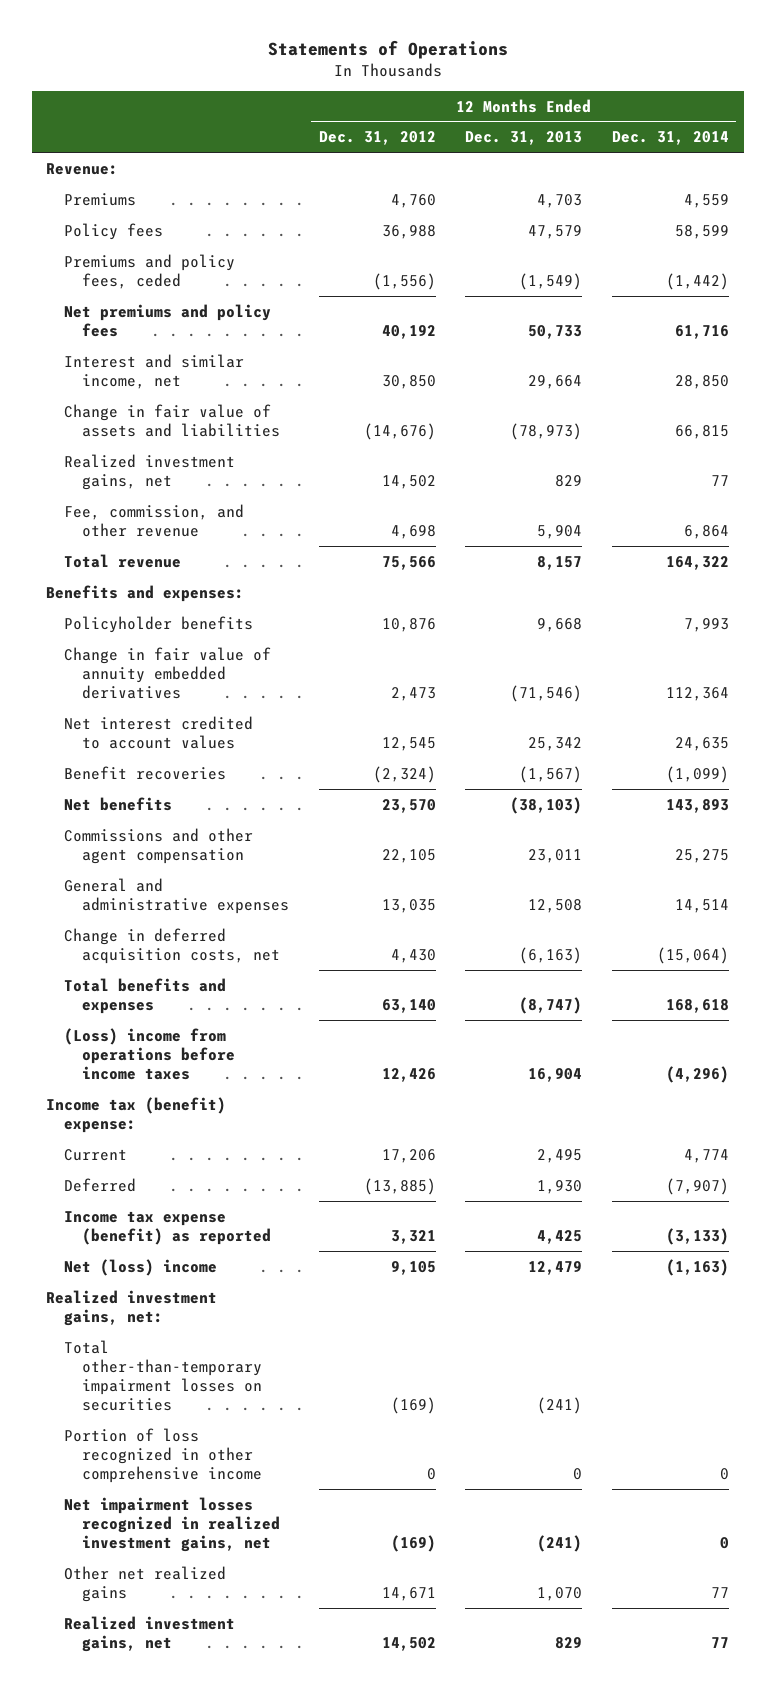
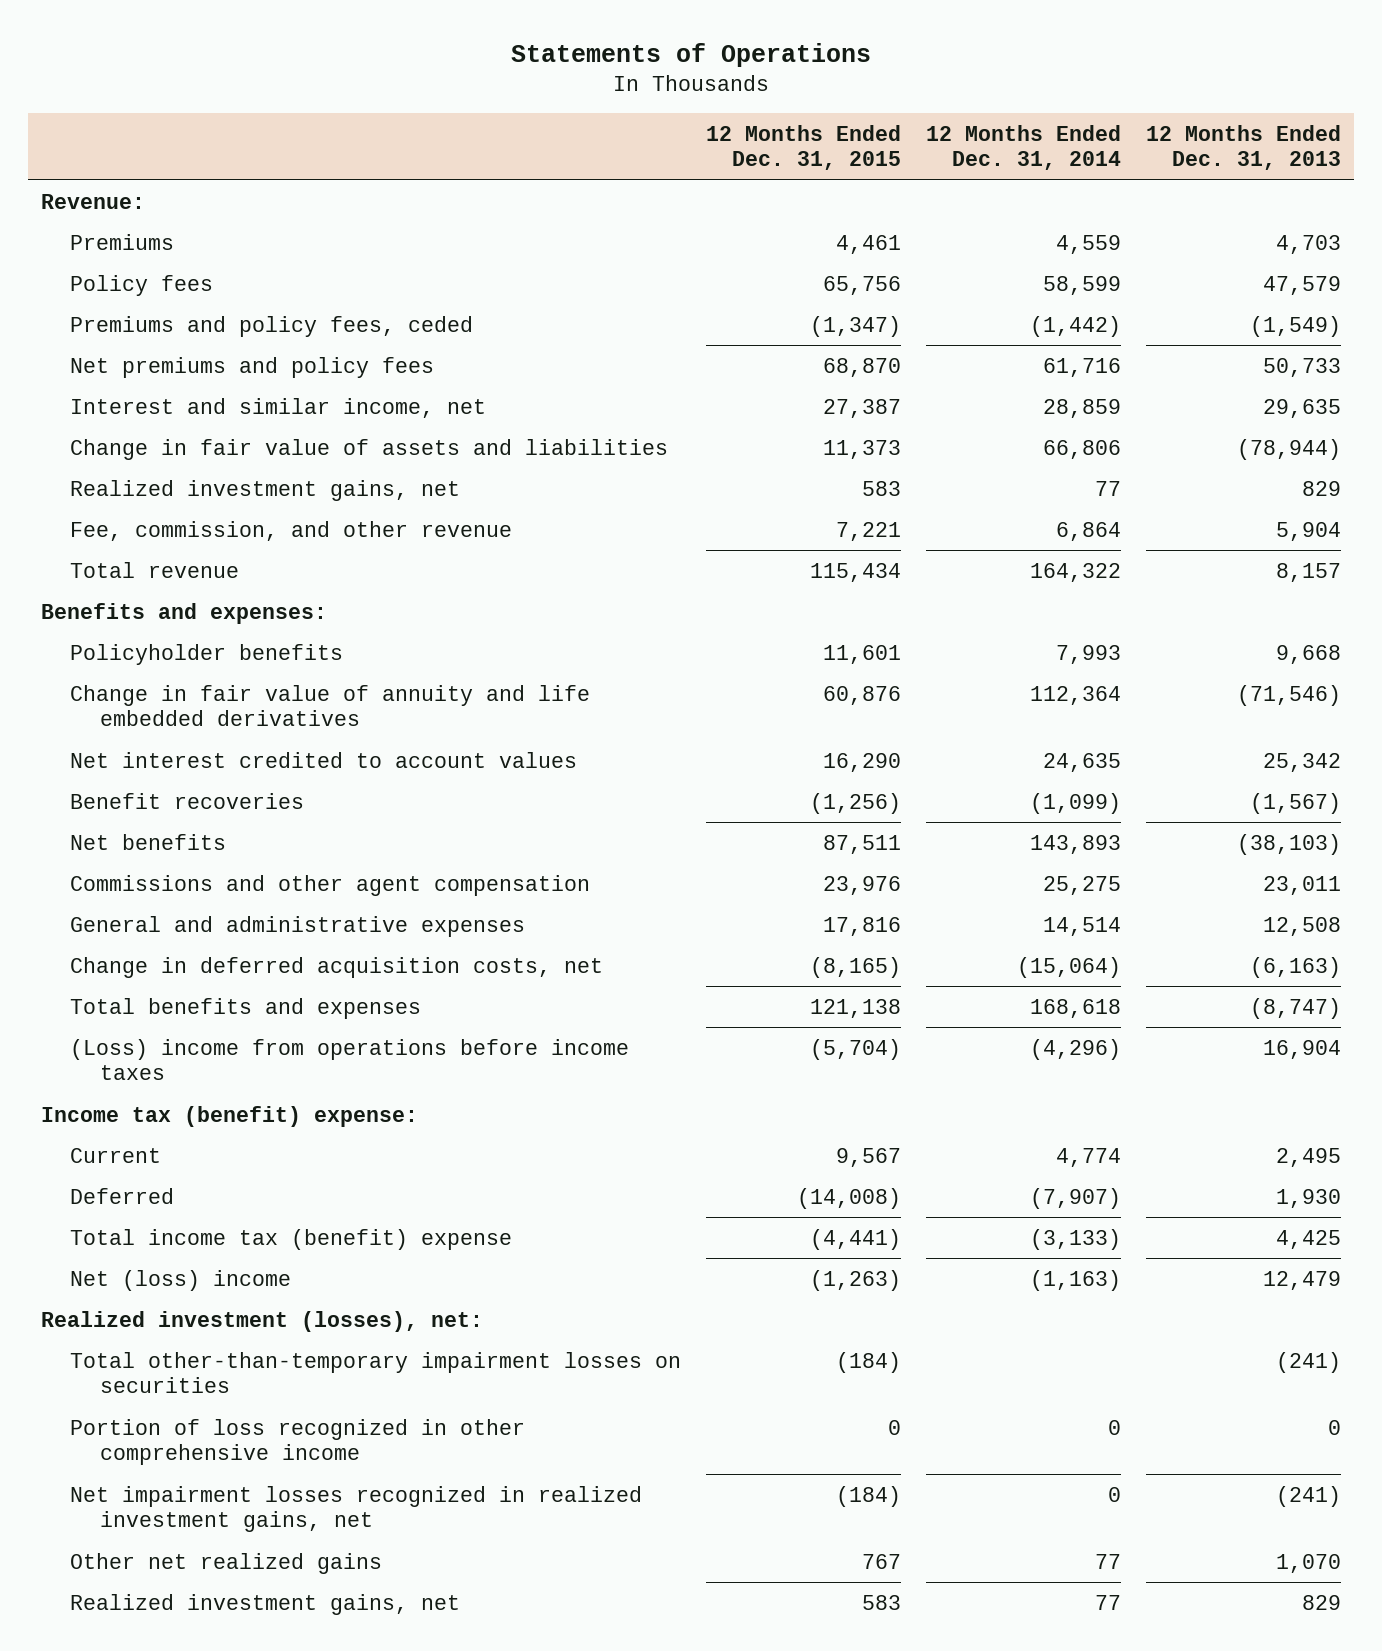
[318,131,436,146] Dec. 31, 2012 -> none
none -> [706,124,902,171] 12 Months Ended Dec. 31, 2015
[528,374,583,389] 29,664 -> [1263,398,1342,418] 29,635
[674,374,729,389] 28,850 -> [1043,398,1122,418] 28,859
[510,422,583,440] (78,973) -> [1237,438,1342,460] (78,944)
[674,424,729,439] 66,815 -> [1043,439,1122,459] 66,806
[64,646,272,699] Change in fair value of annuity embedded derivatives -> [70,684,591,727] Change in fair value of annuity and life embedded derivatives
[64,1210,272,1245] Income tax expense (benefit) as reported -> [70,1228,513,1250] Total income tax (benefit) expense
[46,1289,218,1326] Realized investment gains, net: -> [40,1310,483,1332] Realized investment (losses), net:

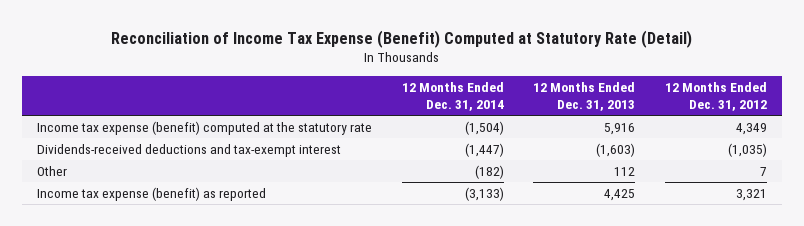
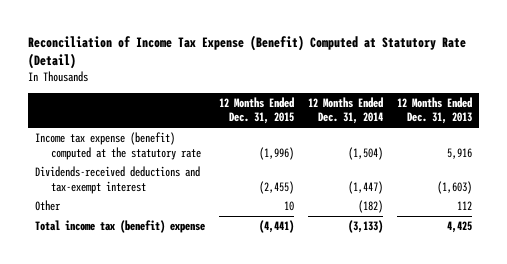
[664,82,767,112] 12 Months Ended Dec. 31, 2012 -> none
none -> [219,96,295,125] 12 Months Ended Dec. 31, 2015
[37,186,267,201] Income tax expense (benefit) as reported -> [35,220,206,234] Total income tax (benefit) expense

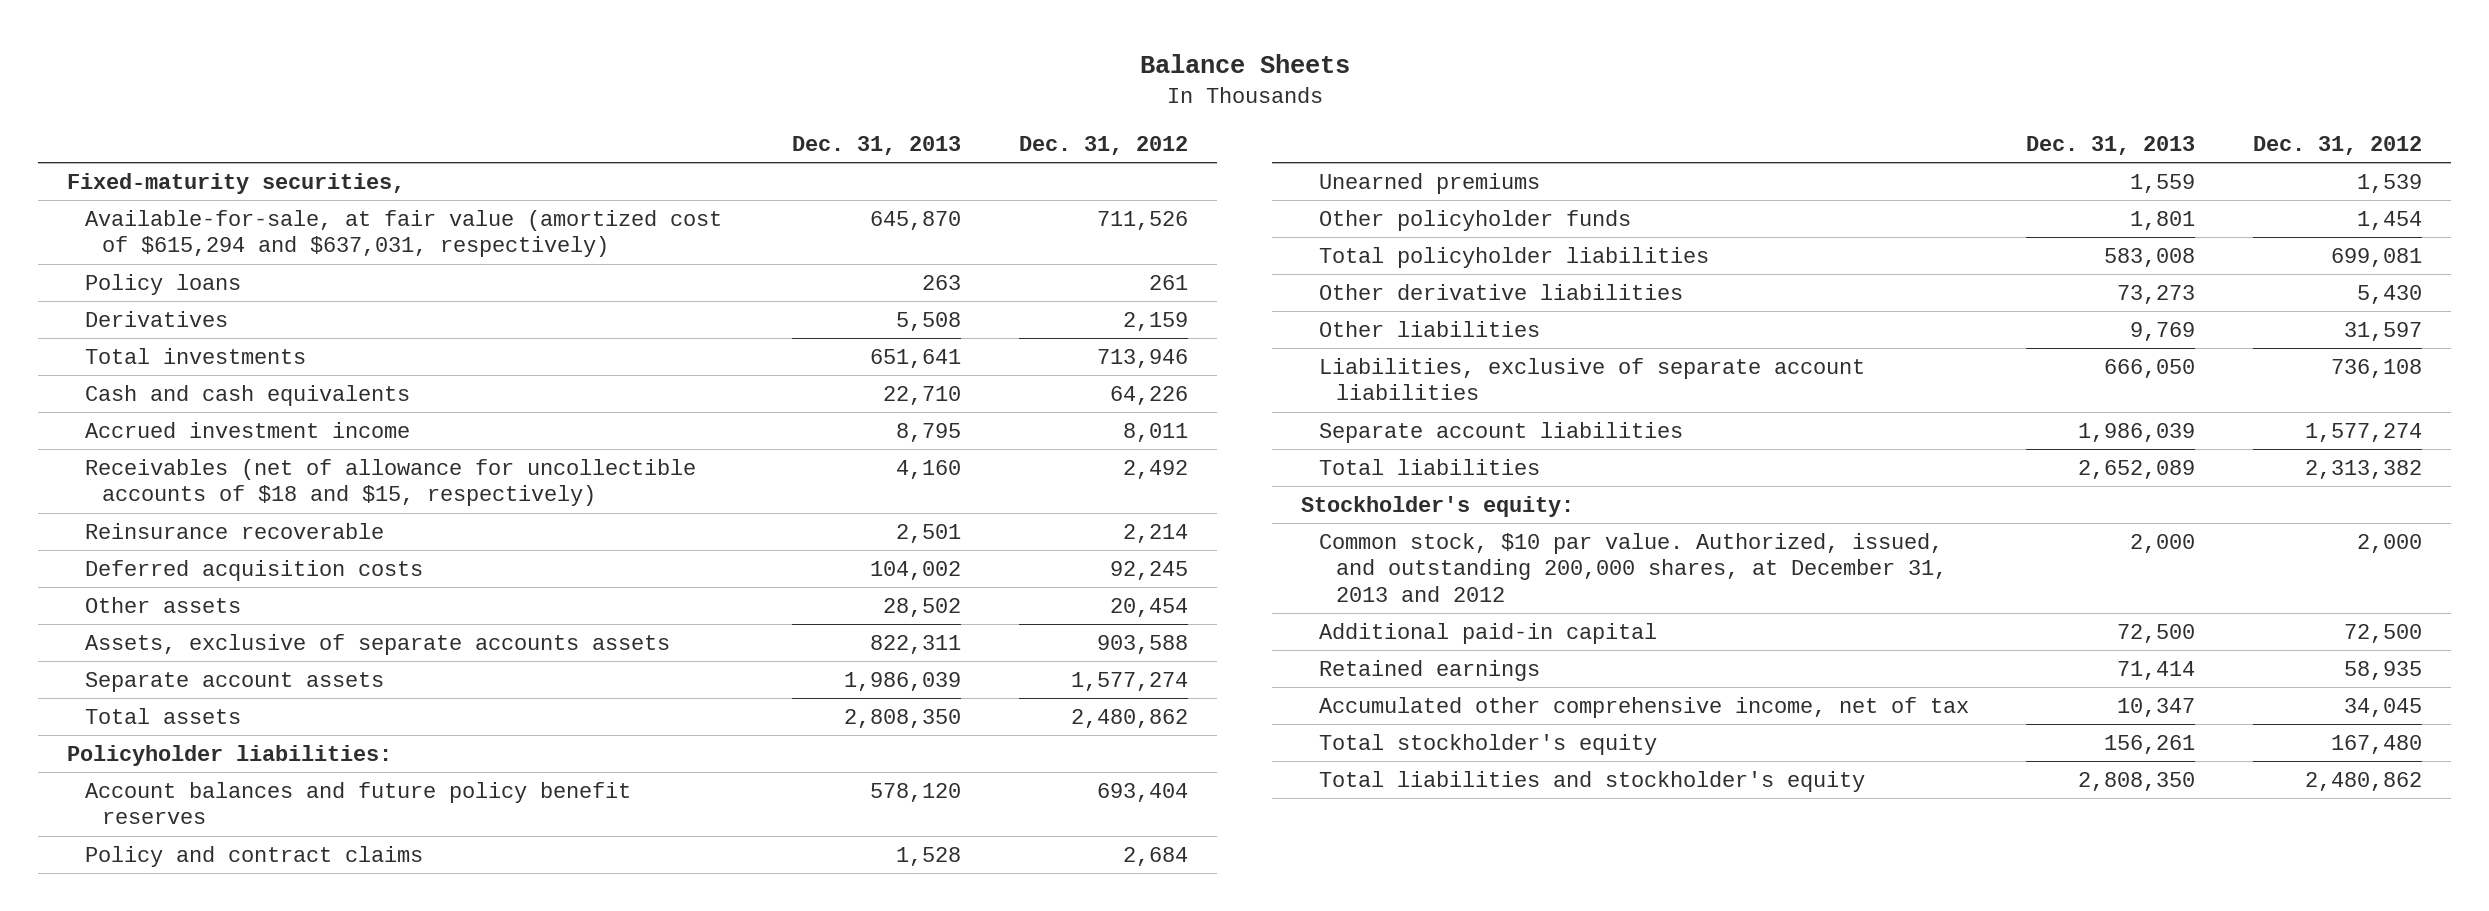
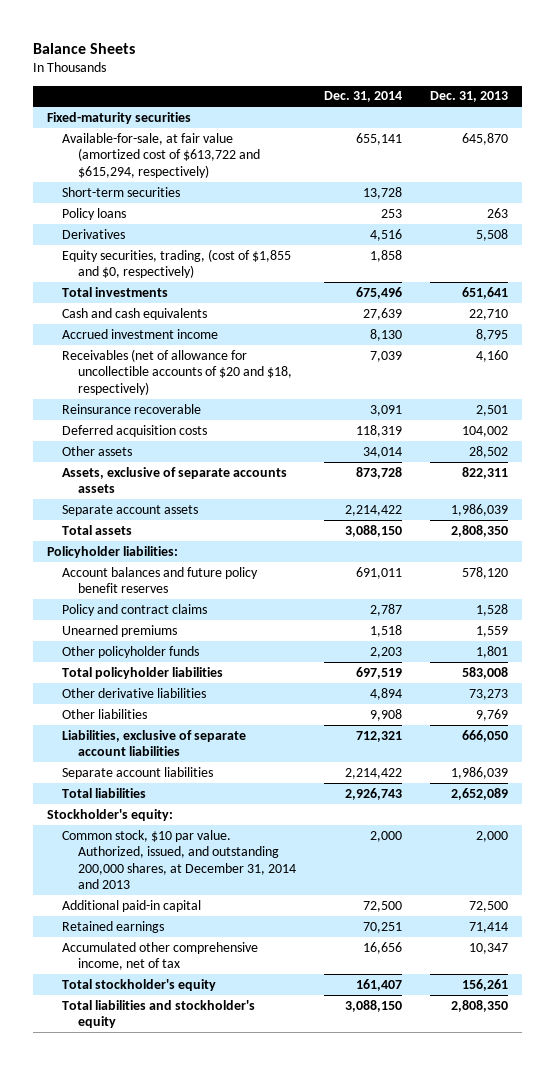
[1019,135,1189,155] Dec. 31, 2012 -> none
none -> [324,91,403,103] Dec. 31, 2014
[67,172,406,194] Fixed-maturity securities, -> [47,111,192,124] Fixed-maturity securities
[84,209,722,258] Available-for-sale, at fair value (amortized cost of $615,294 and $637,031, respectively) -> [62,132,260,178] Available-for-sale, at fair value (amortized cost of $613,722 and $615,294, respectively)
none -> [62,186,181,197] Short-term securities
none -> [62,248,292,279] Equity securities, trading, (cost of $1,855 and $0, respectively)
[84,458,696,507] Receivables (net of allowance for uncollectible accounts of $18 and $15, respectively) -> [62,348,292,395] Receivables (net of allowance for uncollectible accounts of $20 and $18, respectively)
[1318,532,1947,602] Common stock, $10 par value. Authorized, issued, and outstanding 200,000 shares, at December 31, 2013 and 2012 -> [62,829,296,890] Common stock, $10 par value. Authorized, issued, and outstanding 200,000 shares, at December 31, 2014 and 2013

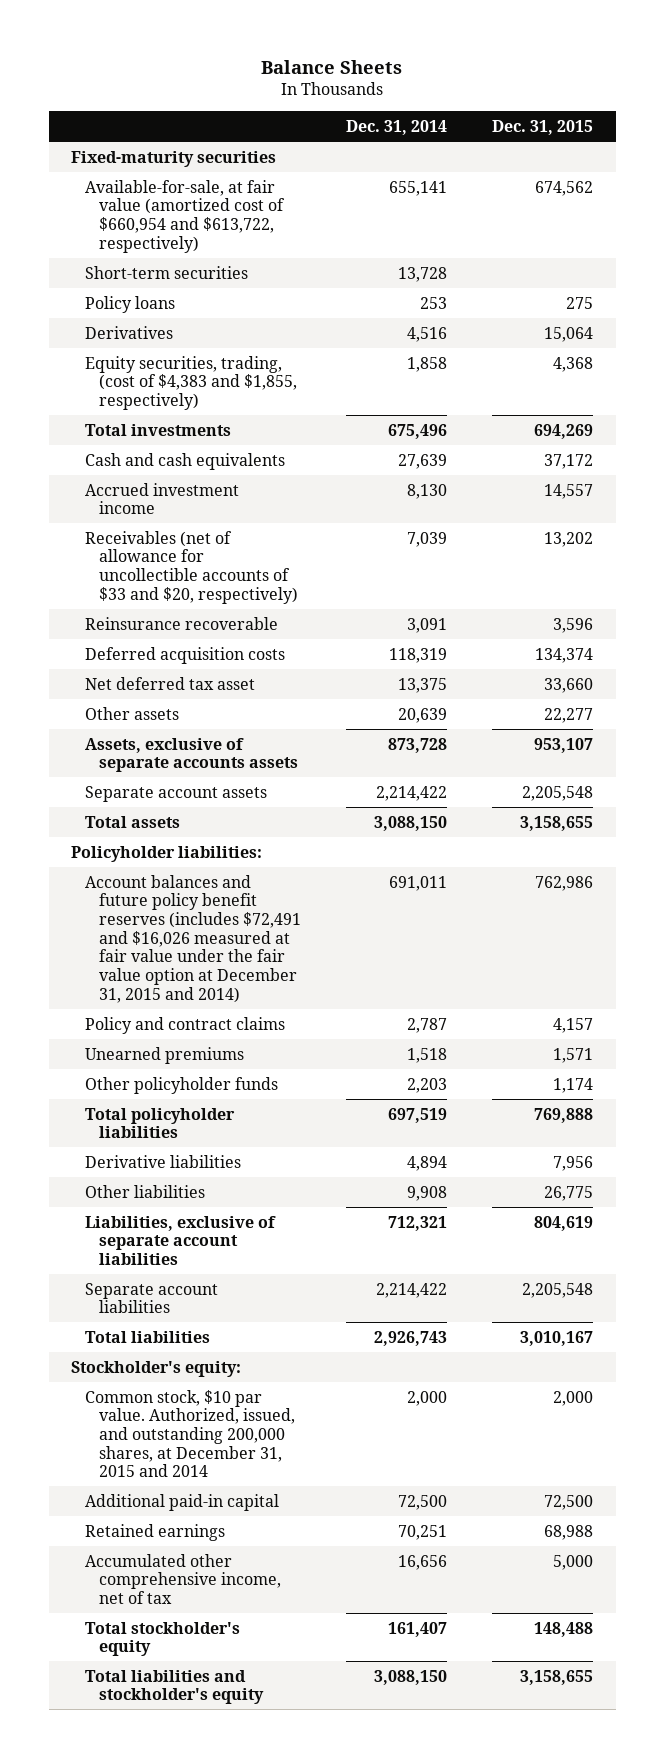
[430,91,509,103] Dec. 31, 2013 -> none
none -> [492,119,594,135] Dec. 31, 2015
[62,132,260,178] Available-for-sale, at fair value (amortized cost of $613,722 and $615,294, respectively) -> [85,179,286,253] Available-for-sale, at fair value (amortized cost of $660,954 and $613,722, respectively)
[62,248,292,279] Equity securities, trading, (cost of $1,855 and $0, respectively) -> [85,355,298,410] Equity securities, trading, (cost of $4,383 and $1,855, respectively)
[62,348,292,395] Receivables (net of allowance for uncollectible accounts of $20 and $18, respectively) -> [85,530,299,604] Receivables (net of allowance for uncollectible accounts of $33 and $20, respectively)
none -> [85,676,256,690] Net deferred tax asset
[363,446,403,458] 34,014 -> [398,707,448,723] 20,639
[62,566,259,594] Account balances and future policy benefit reserves -> [85,874,302,1003] Account balances and future policy benefit reserves (includes $72,491 and $16,026 measured at fair value under the fair value option at December 31, 2015 and 2014)
[62,687,207,698] Other derivative liabilities -> [85,1154,242,1168] Derivative liabilities
[62,829,296,890] Common stock, $10 par value. Authorized, issued, and outstanding 200,000 shares, at December 31, 2014 and 2013 -> [85,1389,296,1478] Common stock, $10 par value. Authorized, issued, and outstanding 200,000 shares, at December 31, 2015 and 2014

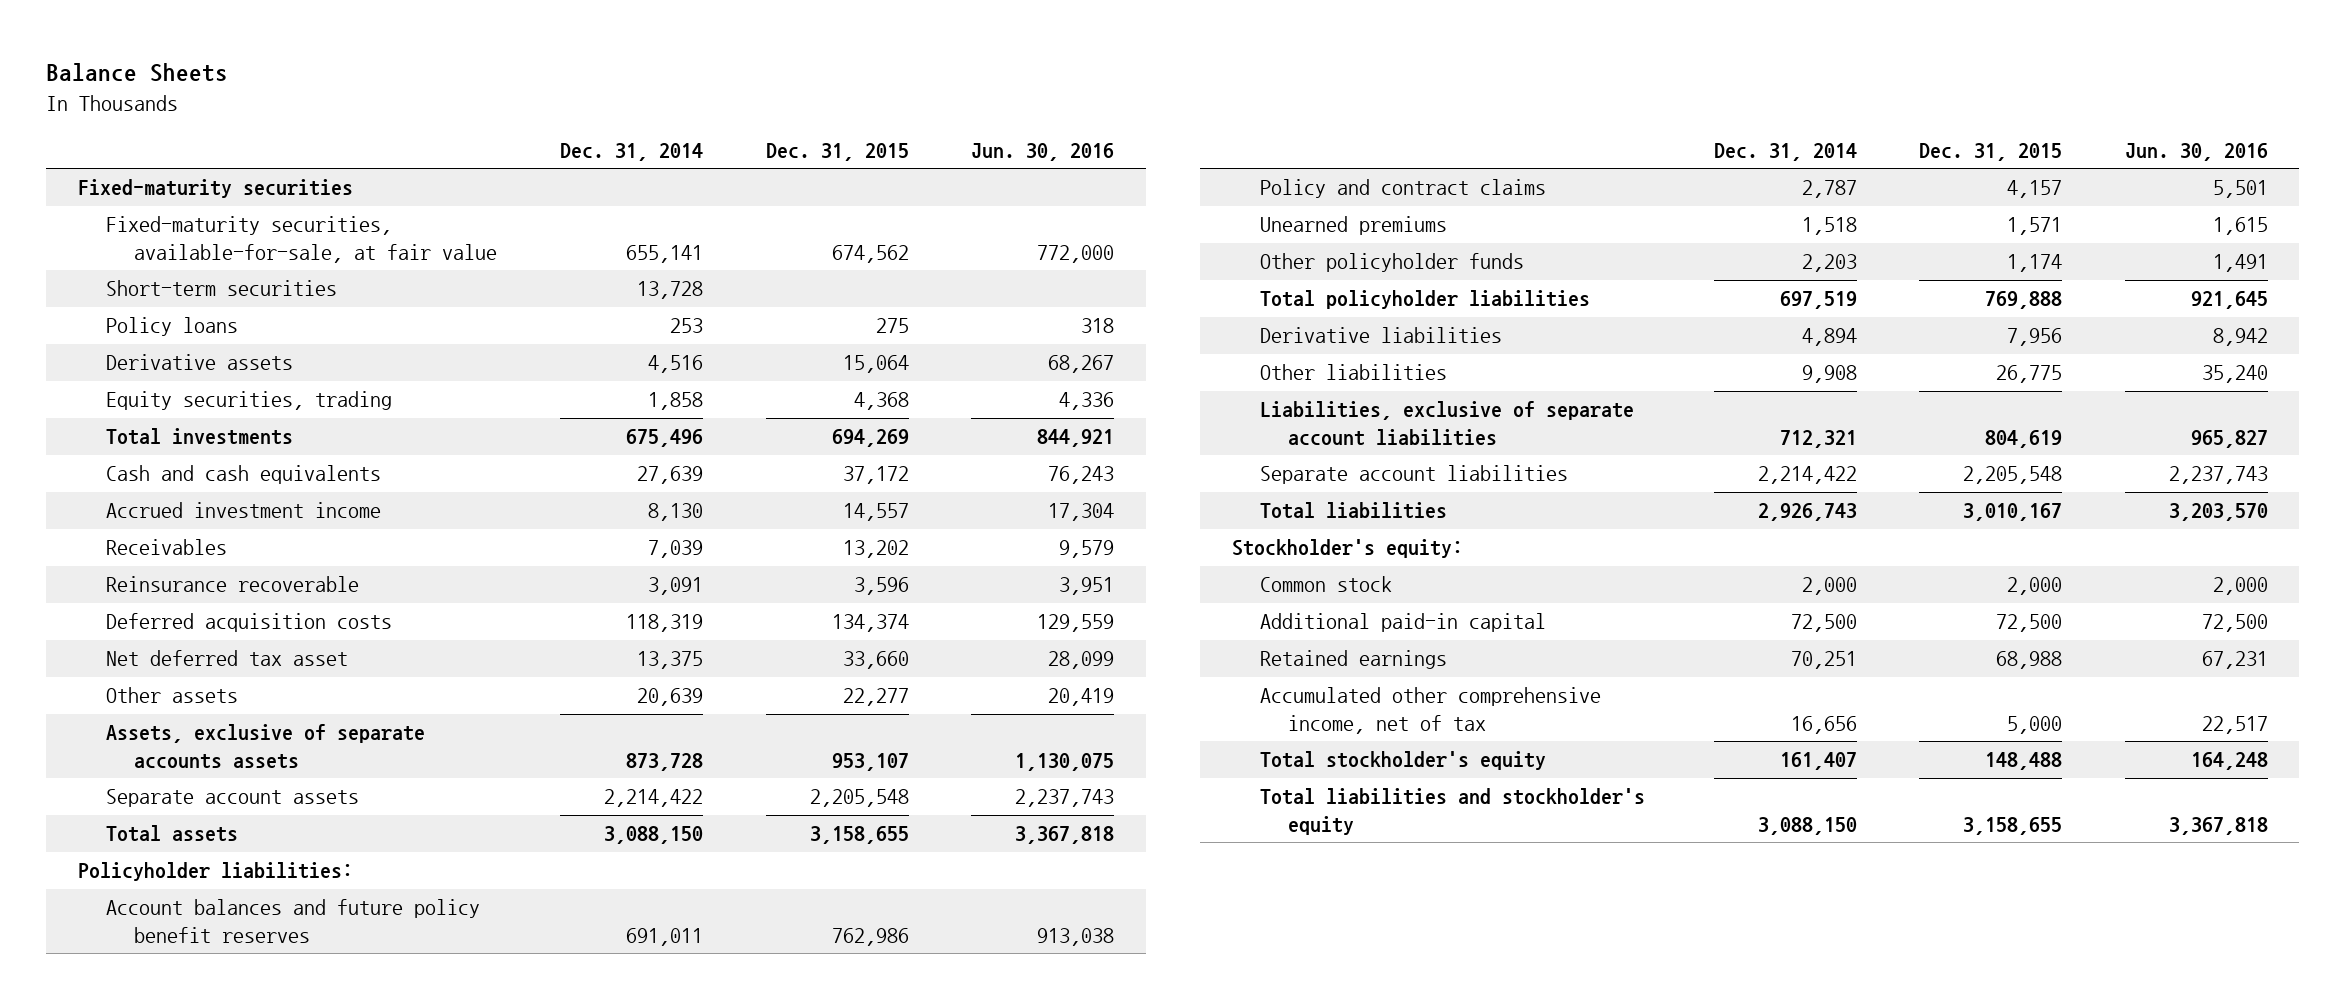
none -> [971,142,1115,161] Jun. 30, 2016
[85,179,286,253] Available-for-sale, at fair value (amortized cost of $660,954 and $613,722, respectively) -> [105,216,498,263] Fixed-maturity securities, available-for-sale, at fair value
[85,325,174,339] Derivatives -> [105,354,293,371] Derivative assets
[85,355,298,410] Equity securities, trading, (cost of $4,383 and $1,855, respectively) -> [105,391,392,411] Equity securities, trading
[85,530,299,604] Receivables (net of allowance for uncollectible accounts of $33 and $20, respectively) -> [105,539,227,556] Receivables
[85,874,302,1003] Account balances and future policy benefit reserves (includes $72,491 and $16,026 measured at fair value under the fair value option at December 31, 2015 and 2014) -> [105,899,480,943] Account balances and future policy benefit reserves
[85,1389,296,1478] Common stock, $10 par value. Authorized, issued, and outstanding 200,000 shares, at December 31, 2015 and 2014 -> [1259,576,1392,593] Common stock

